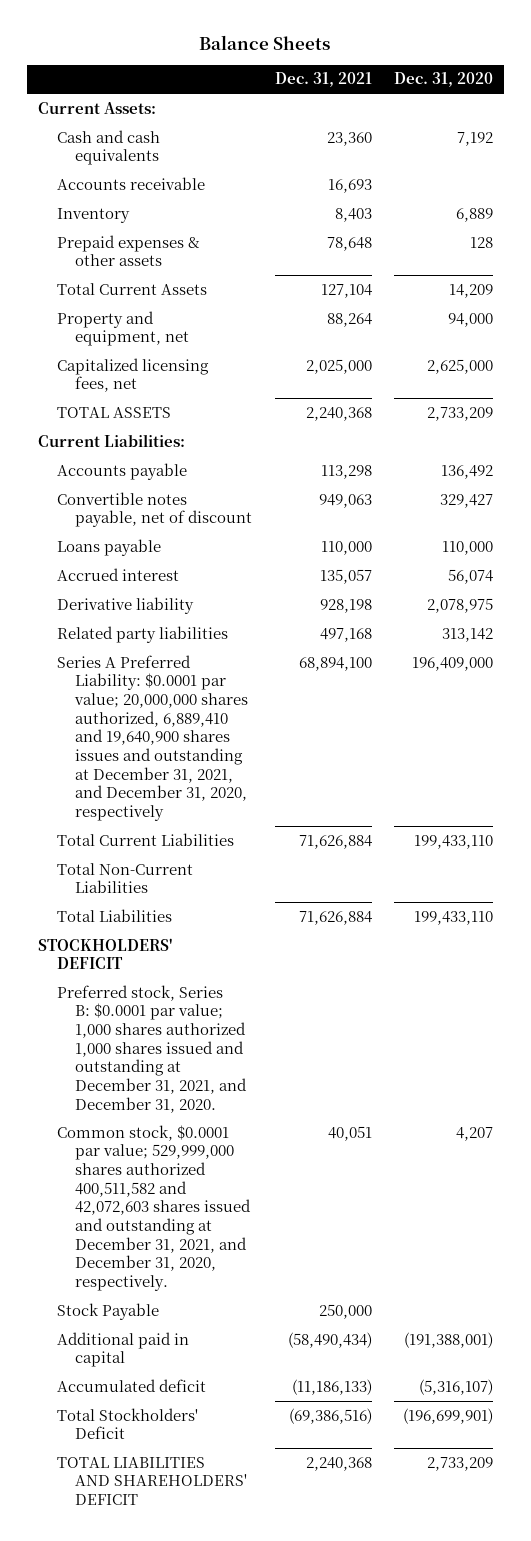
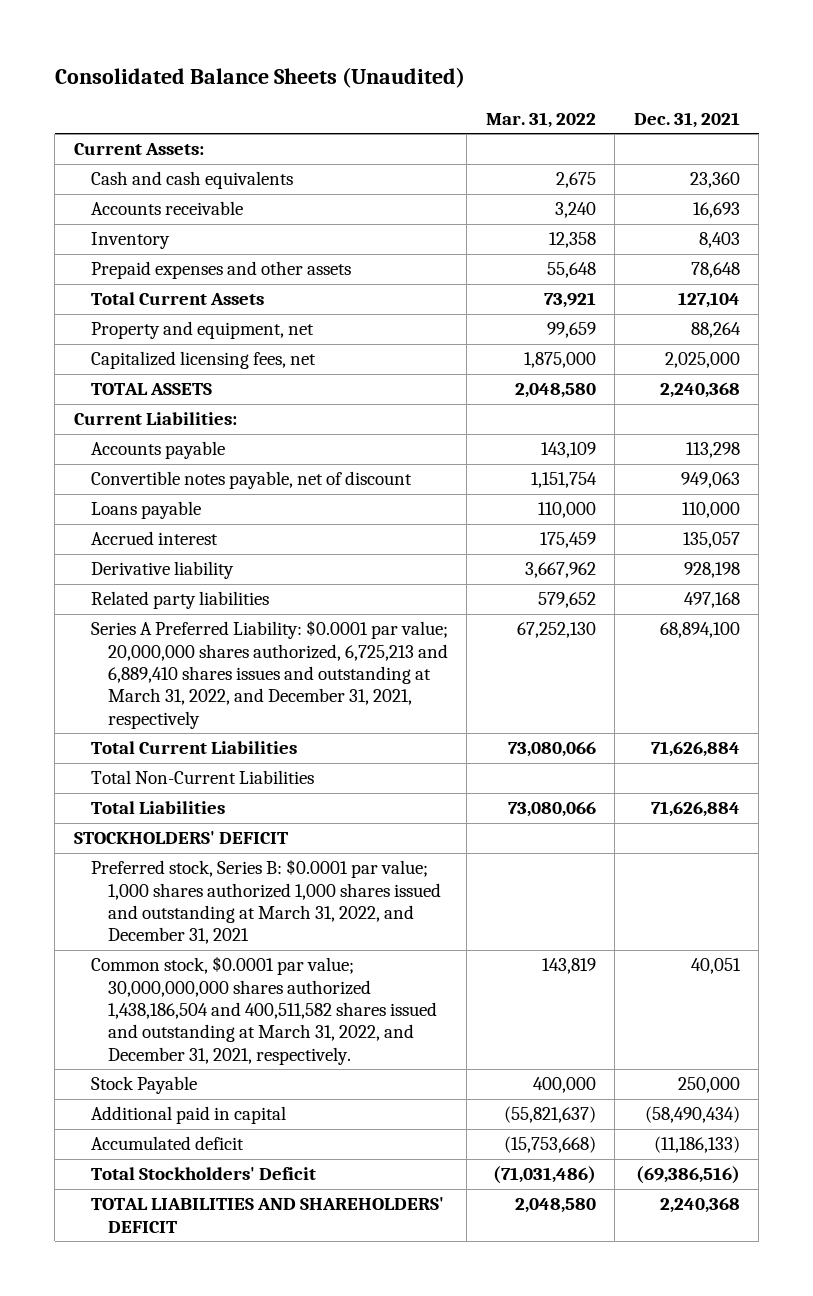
[199,34,331,50] Balance Sheets -> [54,67,465,89] Consolidated Balance Sheets (Unaudited)
[394,72,494,88] Dec. 31, 2020 -> none
none -> [485,111,596,128] Mar. 31, 2022
[56,234,200,267] Prepaid expenses & other assets -> [90,261,351,280] Prepaid expenses and other assets
[56,654,249,821] Series A Preferred Liability: $0.0001 par value; 20,000,000 shares authorized, 6,889,410 and 19,640,900 shares issues and outstanding at December 31, 2021, and December 31, 2020, respectively -> [90,620,448,729] Series A Preferred Liability: $0.0001 par value; 20,000,000 shares authorized, 6,725,213 and 6,889,410 shares issues and outstanding at March 31, 2022, and December 31, 2021, respectively
[56,984,248,1113] Preferred stock, Series B: $0.0001 par value; 1,000 shares authorized 1,000 shares issued and outstanding at December 31, 2021, and December 31, 2020. -> [90,859,441,945] Preferred stock, Series B: $0.0001 par value; 1,000 shares authorized 1,000 shares issued and outstanding at March 31, 2022, and December 31, 2021
[56,1124,252,1291] Common stock, $0.0001 par value; 529,999,000 shares authorized 400,511,582 and 42,072,603 shares issued and outstanding at December 31, 2021, and December 31, 2020, respectively. -> [90,956,437,1065] Common stock, $0.0001 par value; 30,000,000,000 shares authorized 1,438,186,504 and 400,511,582 shares issued and outstanding at March 31, 2022, and December 31, 2021, respectively.

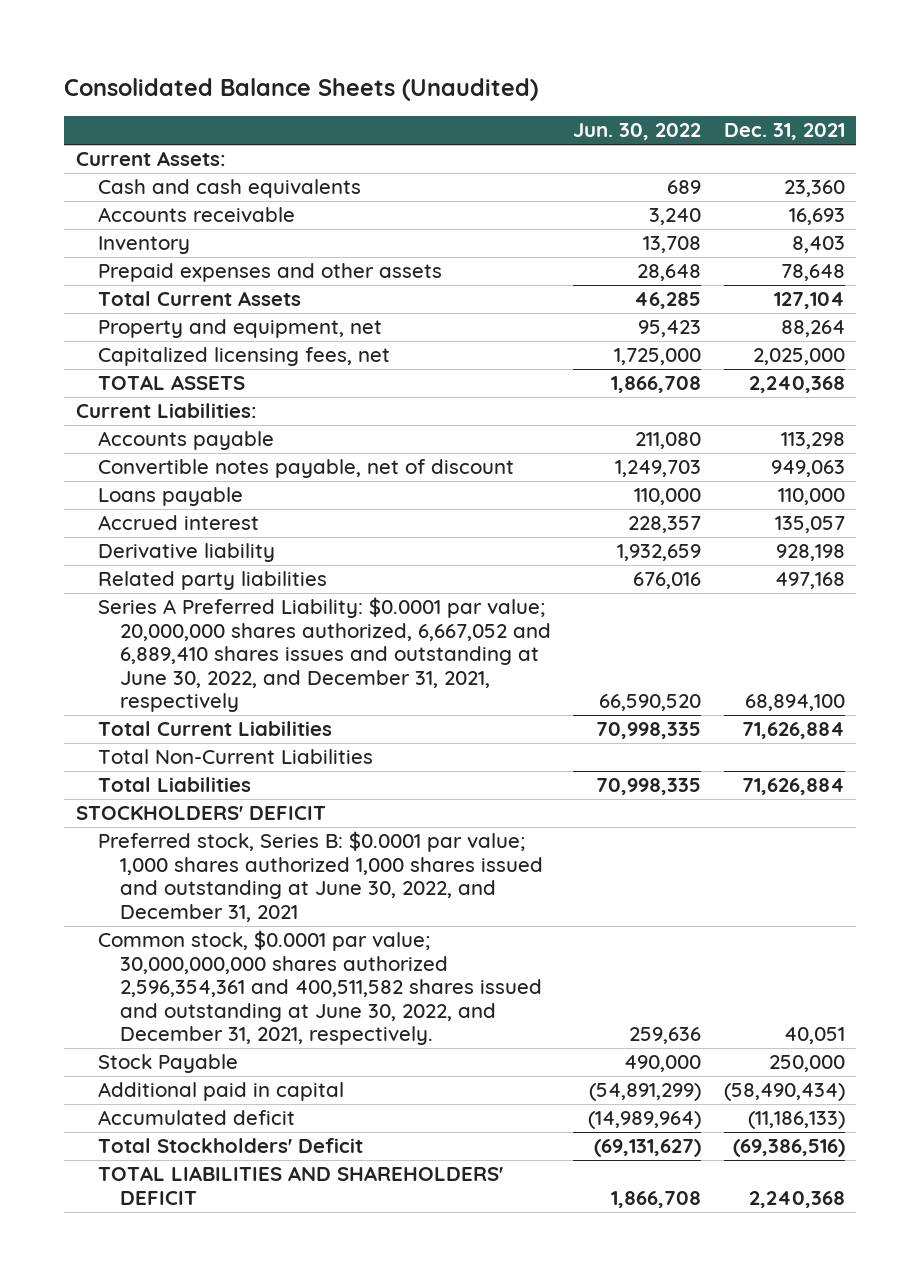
[485,111,596,128] Mar. 31, 2022 -> none
none -> [573,123,702,141] Jun. 30, 2022
[90,620,448,729] Series A Preferred Liability: $0.0001 par value; 20,000,000 shares authorized, 6,725,213 and 6,889,410 shares issues and outstanding at March 31, 2022, and December 31, 2021, respectively -> [97,597,551,712] Series A Preferred Liability: $0.0001 par value; 20,000,000 shares authorized, 6,667,052 and 6,889,410 shares issues and outstanding at June 30, 2022, and December 31, 2021, respectively
[90,859,441,945] Preferred stock, Series B: $0.0001 par value; 1,000 shares authorized 1,000 shares issued and outstanding at March 31, 2022, and December 31, 2021 -> [97,831,543,922] Preferred stock, Series B: $0.0001 par value; 1,000 shares authorized 1,000 shares issued and outstanding at June 30, 2022, and December 31, 2021
[90,956,437,1065] Common stock, $0.0001 par value; 30,000,000,000 shares authorized 1,438,186,504 and 400,511,582 shares issued and outstanding at March 31, 2022, and December 31, 2021, respectively. -> [97,930,542,1045] Common stock, $0.0001 par value; 30,000,000,000 shares authorized 2,596,354,361 and 400,511,582 shares issued and outstanding at June 30, 2022, and December 31, 2021, respectively.

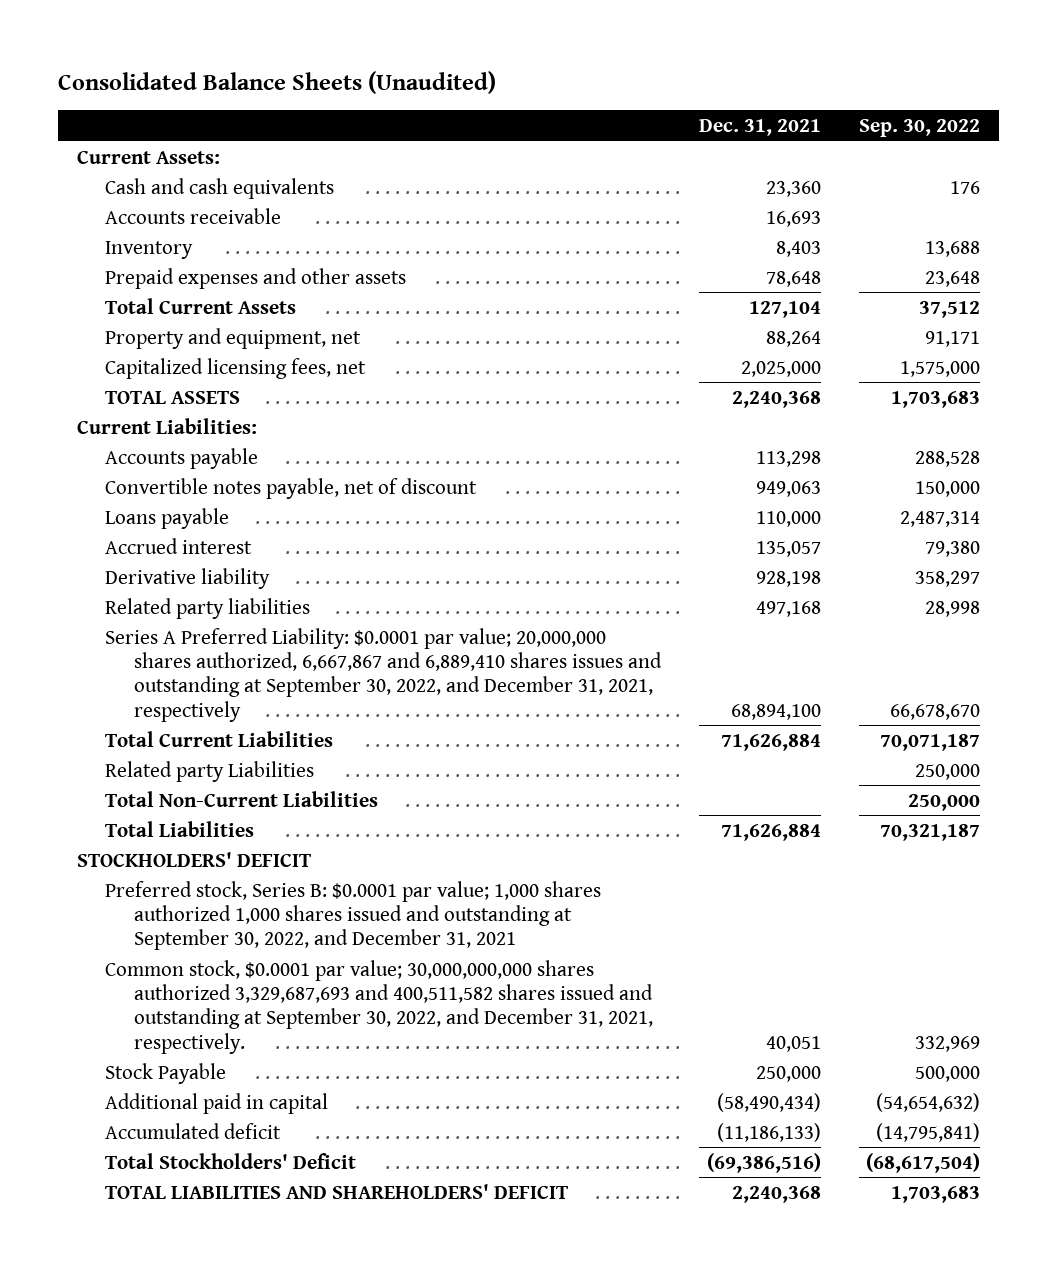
[573,123,702,141] Jun. 30, 2022 -> none
none -> [859,118,981,137] Sep. 30, 2022
[97,597,551,712] Series A Preferred Liability: $0.0001 par value; 20,000,000 shares authorized, 6,667,052 and 6,889,410 shares issues and outstanding at June 30, 2022, and December 31, 2021, respectively -> [105,627,663,722] Series A Preferred Liability: $0.0001 par value; 20,000,000 shares authorized, 6,667,867 and 6,889,410 shares issues and outstanding at September 30, 2022, and December 31, 2021, respectively
none -> [105,760,315,782] Related party Liabilities
[97,831,543,922] Preferred stock, Series B: $0.0001 par value; 1,000 shares authorized 1,000 shares issued and outstanding at June 30, 2022, and December 31, 2021 -> [105,880,602,951] Preferred stock, Series B: $0.0001 par value; 1,000 shares authorized 1,000 shares issued and outstanding at September 30, 2022, and December 31, 2021
[97,930,542,1045] Common stock, $0.0001 par value; 30,000,000,000 shares authorized 2,596,354,361 and 400,511,582 shares issued and outstanding at June 30, 2022, and December 31, 2021, respectively. -> [105,959,654,1054] Common stock, $0.0001 par value; 30,000,000,000 shares authorized 3,329,687,693 and 400,511,582 shares issued and outstanding at September 30, 2022, and December 31, 2021, respectively.

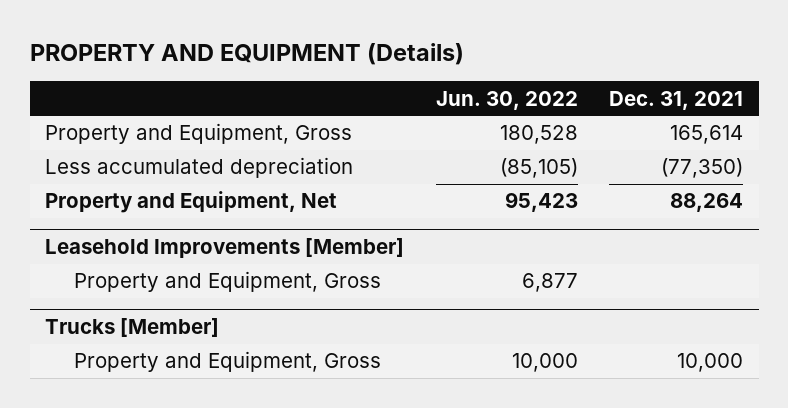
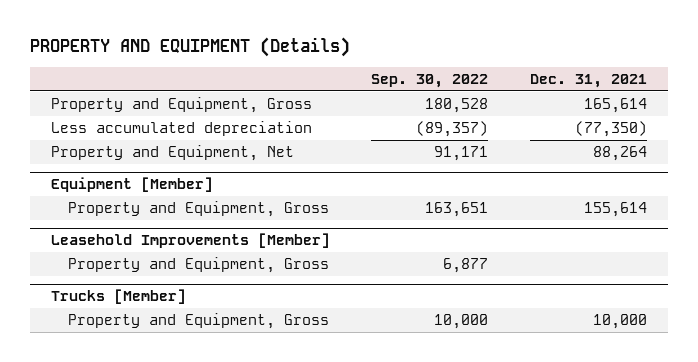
[435,90,578,110] Jun. 30, 2022 -> none
none -> [371,73,489,88] Sep. 30, 2022
none -> [50,177,213,193] Equipment [Member]
none -> [68,201,330,218] Property and Equipment, Gross

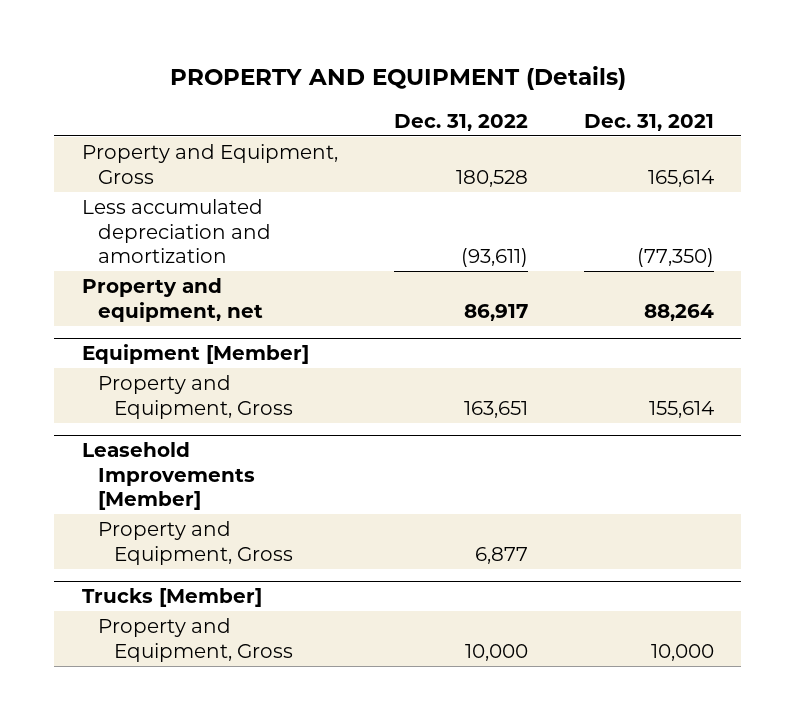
[371,73,489,88] Sep. 30, 2022 -> none
none -> [393,113,528,131] Dec. 31, 2022
[50,121,312,137] Less accumulated depreciation -> [82,199,272,263] Less accumulated depreciation and amortization
[50,145,294,162] Property and Equipment, Net -> [82,278,264,322] Property and equipment, net

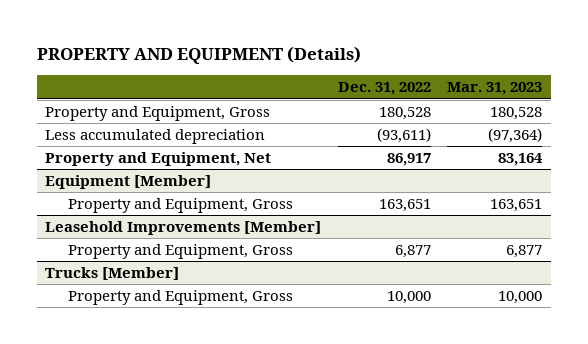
[583,113,714,131] Dec. 31, 2021 -> none
none -> [447,82,543,96] Mar. 31, 2023
[82,199,272,263] Less accumulated depreciation and amortization -> [45,129,266,145] Less accumulated depreciation
[82,278,264,322] Property and equipment, net -> [45,152,272,167] Property and Equipment, Net

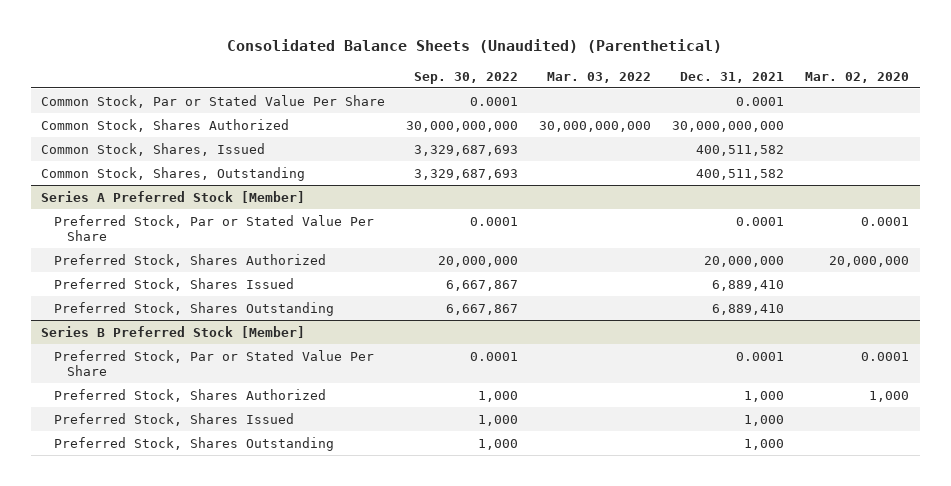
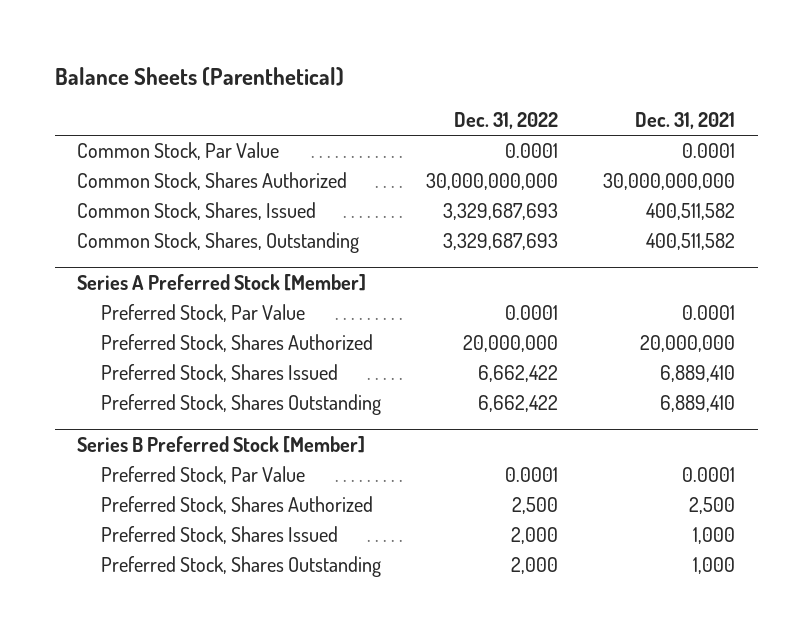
[227,39,723,54] Consolidated Balance Sheets (Unaudited) (Parenthetical) -> [54,67,344,87] Balance Sheets (Parenthetical)
[414,71,519,84] Sep. 30, 2022 -> none
[547,71,652,83] Mar. 03, 2022 -> none
[805,71,910,83] Mar. 02, 2020 -> none
none -> [453,112,558,130] Dec. 31, 2022
[41,94,386,108] Common Stock, Par or Stated Value Per Share -> [77,142,280,161] Common Stock, Par Value
[54,214,375,241] Preferred Stock, Par or Stated Value Per Share -> [100,304,305,323] Preferred Stock, Par Value
[54,349,375,376] Preferred Stock, Par or Stated Value Per Share -> [100,466,305,485] Preferred Stock, Par Value
[744,390,785,402] 1,000 -> [689,497,736,515] 2,500

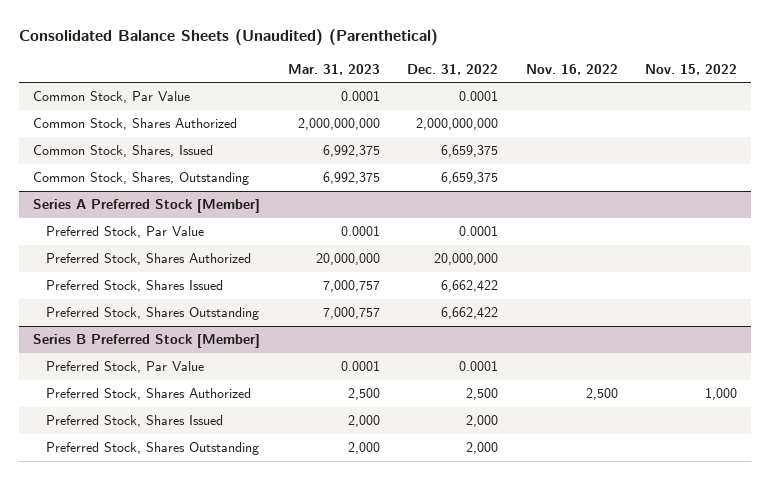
[54,67,344,87] Balance Sheets (Parenthetical) -> [19,29,439,46] Consolidated Balance Sheets (Unaudited) (Parenthetical)
[635,112,736,130] Dec. 31, 2021 -> none
none -> [287,63,380,75] Mar. 31, 2023
none -> [525,63,618,75] Nov. 16, 2022
none -> [645,63,738,75] Nov. 15, 2022
[425,173,558,191] 30,000,000,000 -> [416,118,499,131] 2,000,000,000
[442,203,558,221] 3,329,687,693 -> [441,145,499,158] 6,659,375
[442,233,558,251] 3,329,687,693 -> [441,172,499,185] 6,659,375

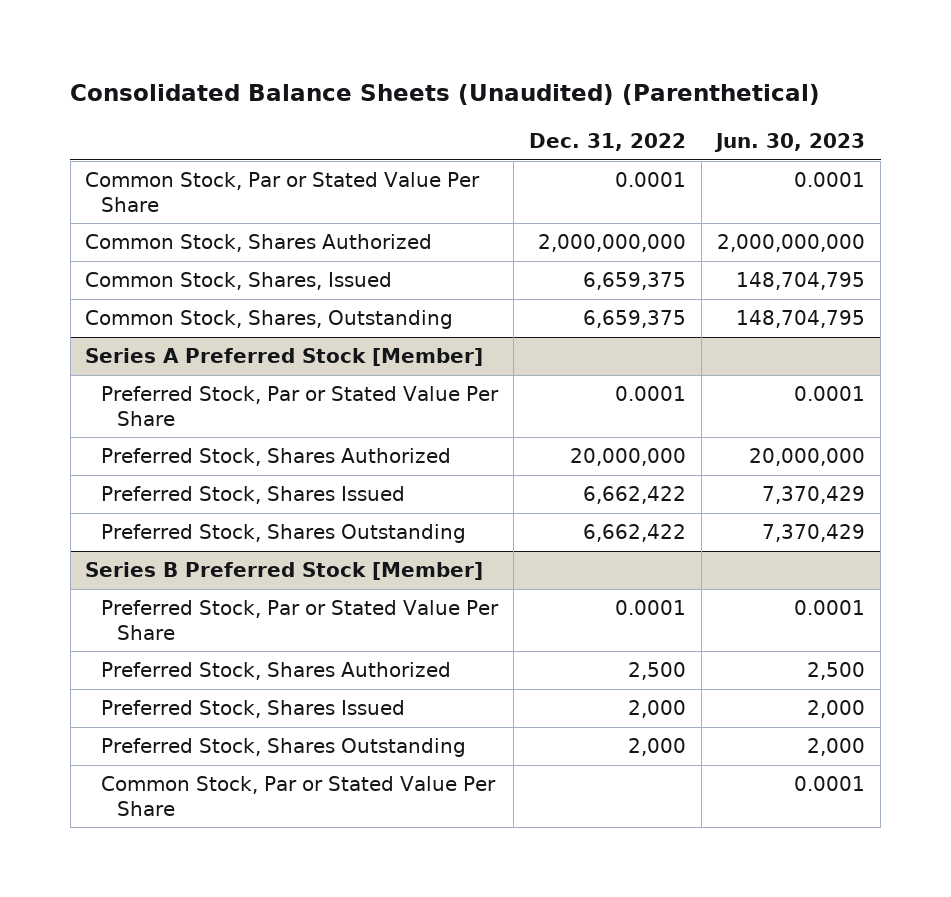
[287,63,380,75] Mar. 31, 2023 -> none
[525,63,618,75] Nov. 16, 2022 -> none
[645,63,738,75] Nov. 15, 2022 -> none
none -> [714,132,866,152] Jun. 30, 2023
[33,91,191,104] Common Stock, Par Value -> [85,172,481,212] Common Stock, Par or Stated Value Per Share
[45,226,204,239] Preferred Stock, Par Value -> [101,386,500,426] Preferred Stock, Par or Stated Value Per Share
[45,361,204,374] Preferred Stock, Par Value -> [101,600,500,640] Preferred Stock, Par or Stated Value Per Share
none -> [101,776,497,816] Common Stock, Par or Stated Value Per Share

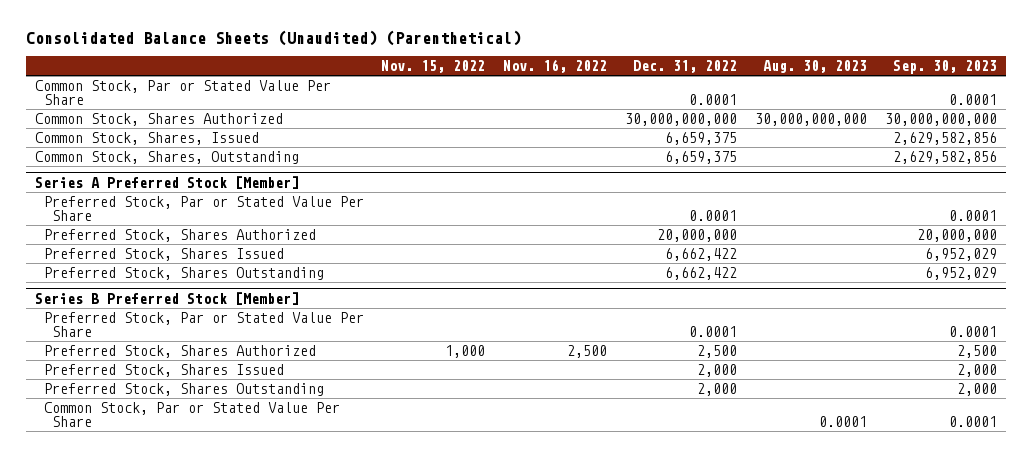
[714,132,866,152] Jun. 30, 2023 -> none
none -> [381,60,486,74] Nov. 15, 2022
none -> [503,59,608,74] Nov. 16, 2022
none -> [762,60,867,74] Aug. 30, 2023
none -> [892,60,997,75] Sep. 30, 2023
[537,234,686,253] 2,000,000,000 -> [625,112,738,126] 30,000,000,000

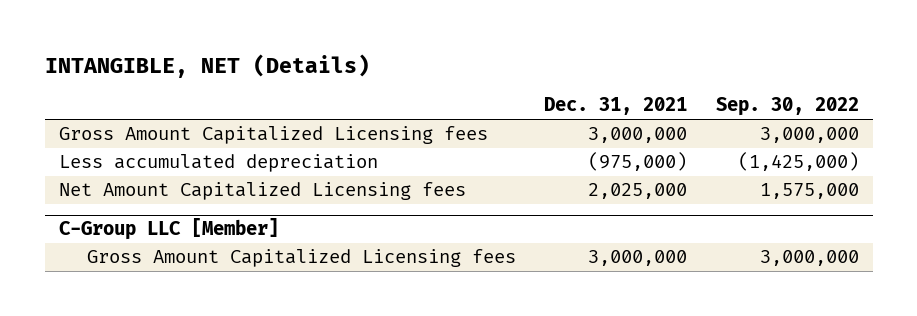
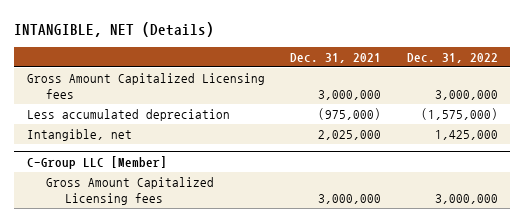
[715,97,859,117] Sep. 30, 2022 -> none
none -> [406,53,498,64] Dec. 31, 2022
[58,182,466,201] Net Amount Capitalized Licensing fees -> [26,129,132,142] Intangible, net

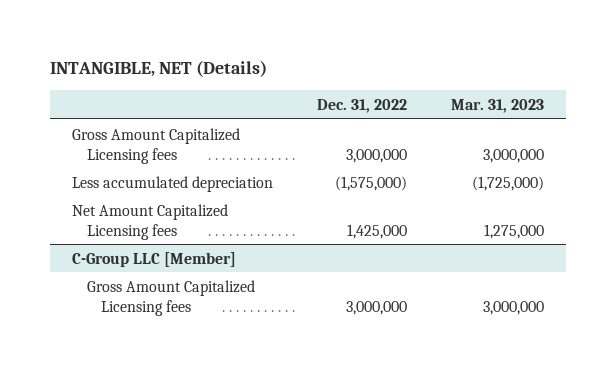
[290,53,382,64] Dec. 31, 2021 -> none
none -> [450,98,544,113] Mar. 31, 2023
[26,129,132,142] Intangible, net -> [71,203,228,240] Net Amount Capitalized Licensing fees

